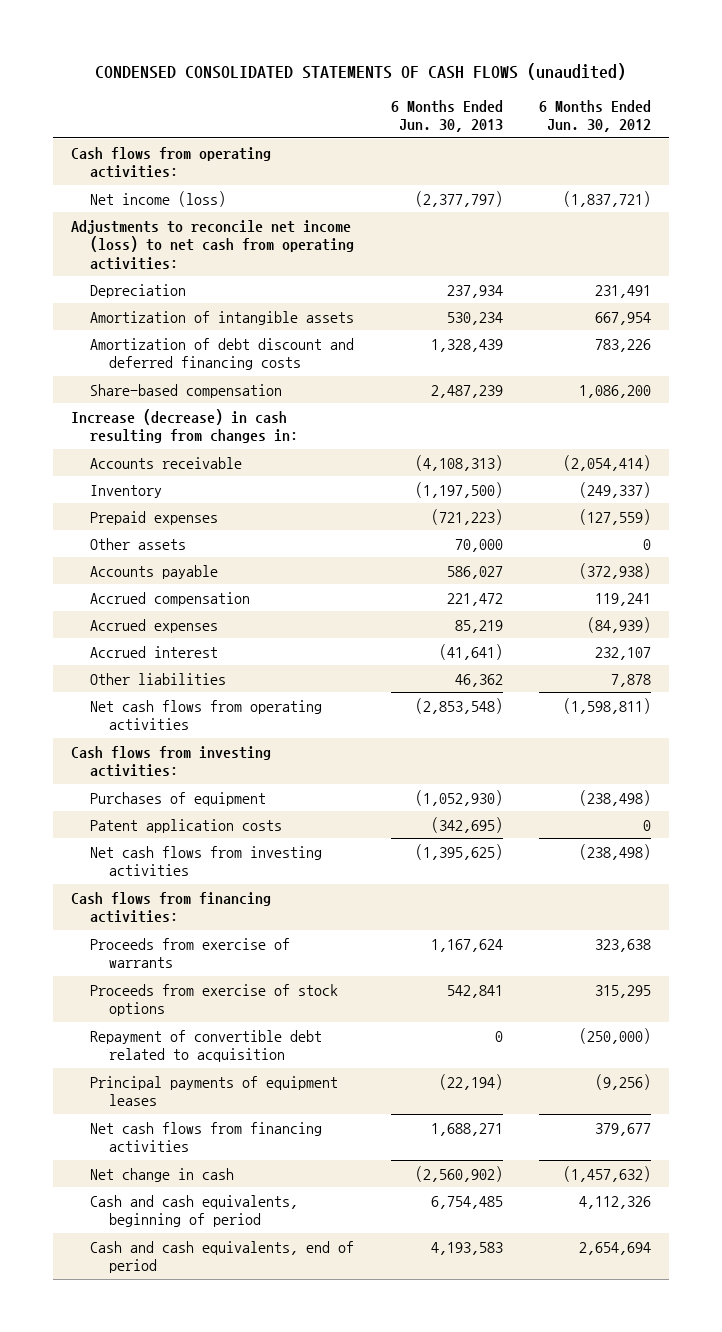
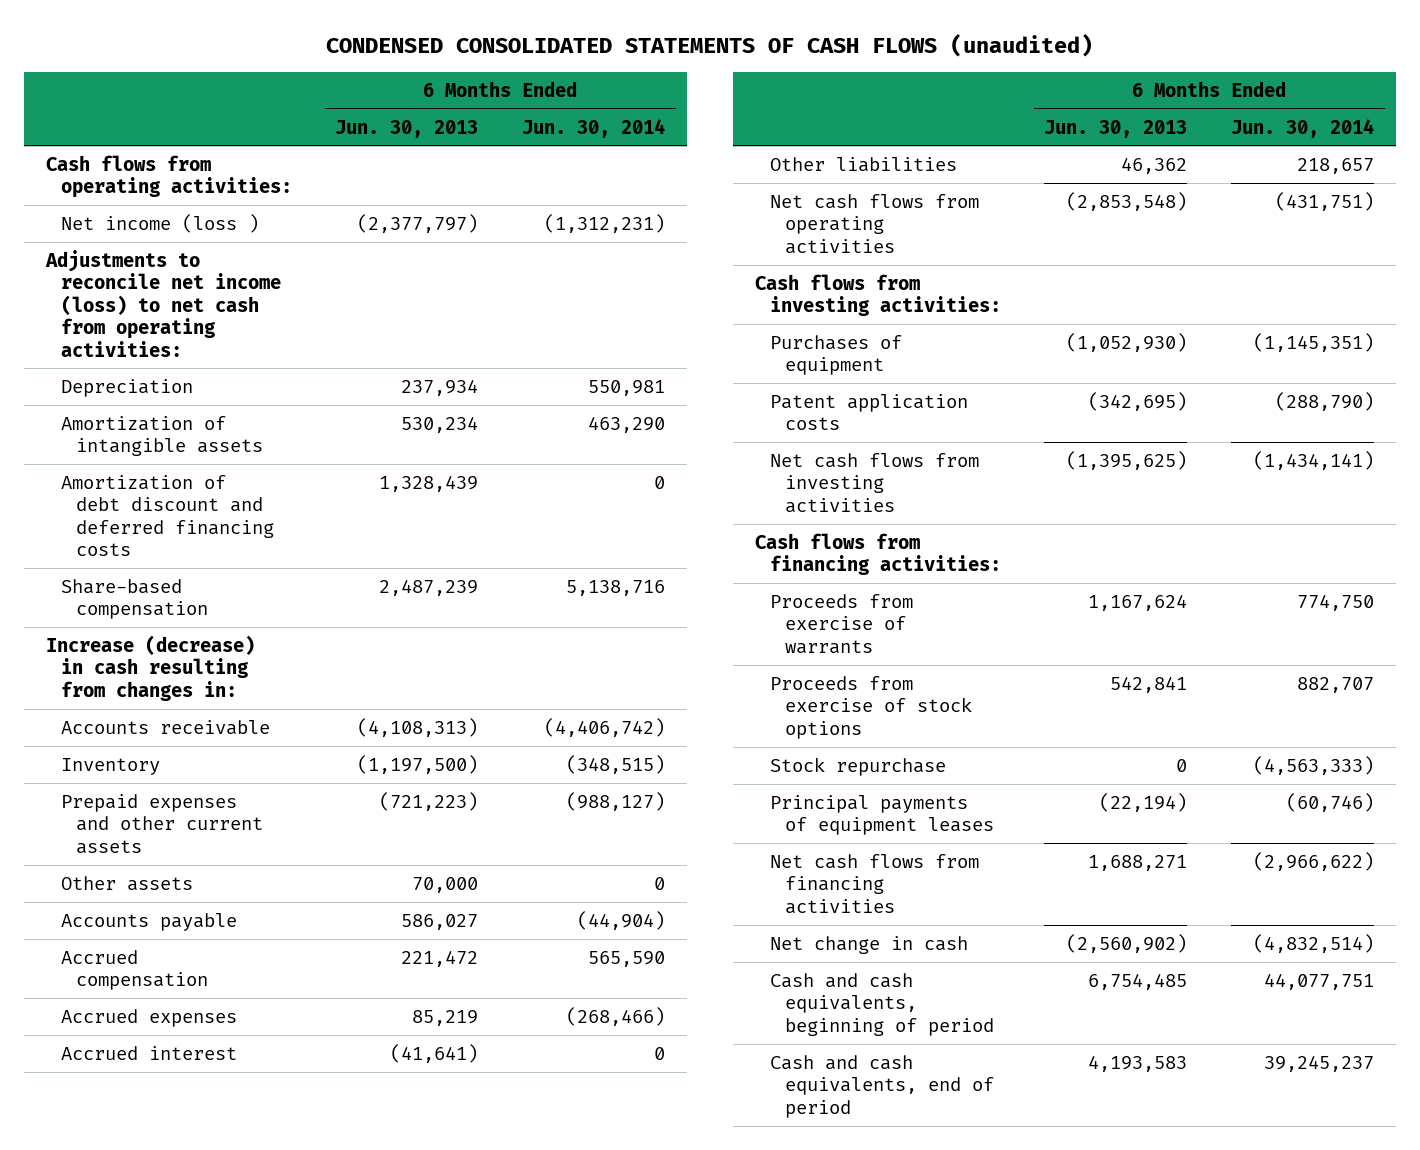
[539,99,652,133] 6 Months Ended Jun. 30, 2012 -> none
none -> [521,118,665,138] Jun. 30, 2014
[89,190,226,207] Net income (loss) -> [60,213,259,233] Net income (loss )
[89,510,218,525] Prepaid expenses -> [60,793,263,854] Prepaid expenses and other current assets
[89,1029,322,1063] Repayment of convertible debt related to acquisition -> none
none -> [770,756,947,776] Stock repurchase

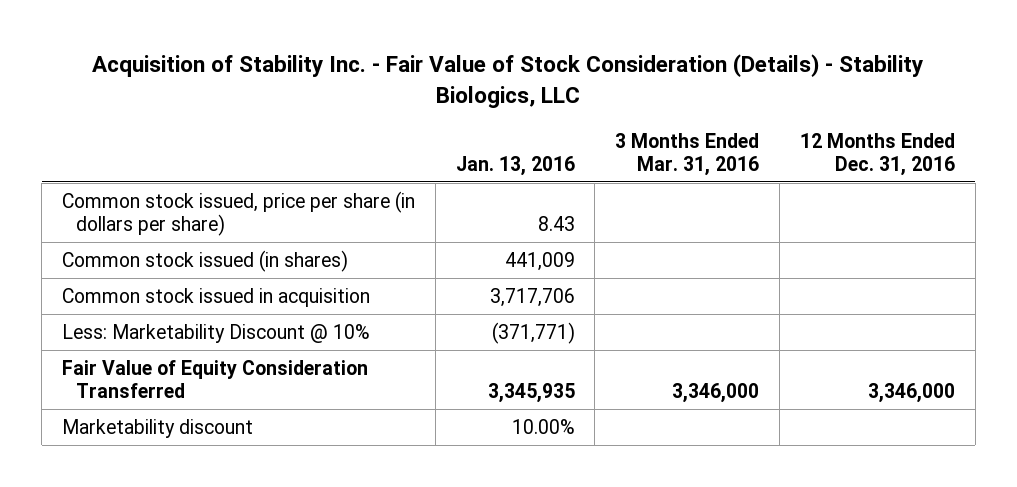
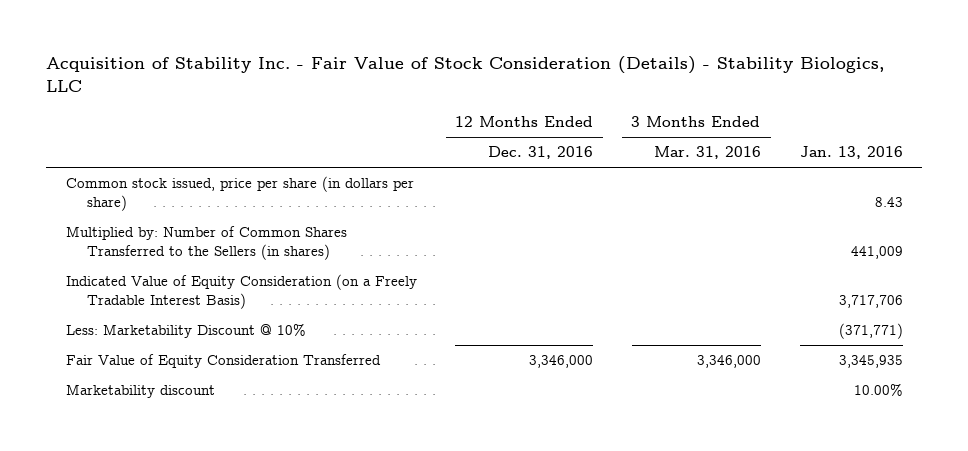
[62,249,349,272] Common stock issued (in shares) -> [65,226,347,261] Multiplied by: Number of Common Shares Transferred to the Sellers (in shares)
[62,287,371,307] Common stock issued in acquisition -> [65,274,417,310] Indicated Value of Equity Consideration (on a Freely Tradable Interest Basis)

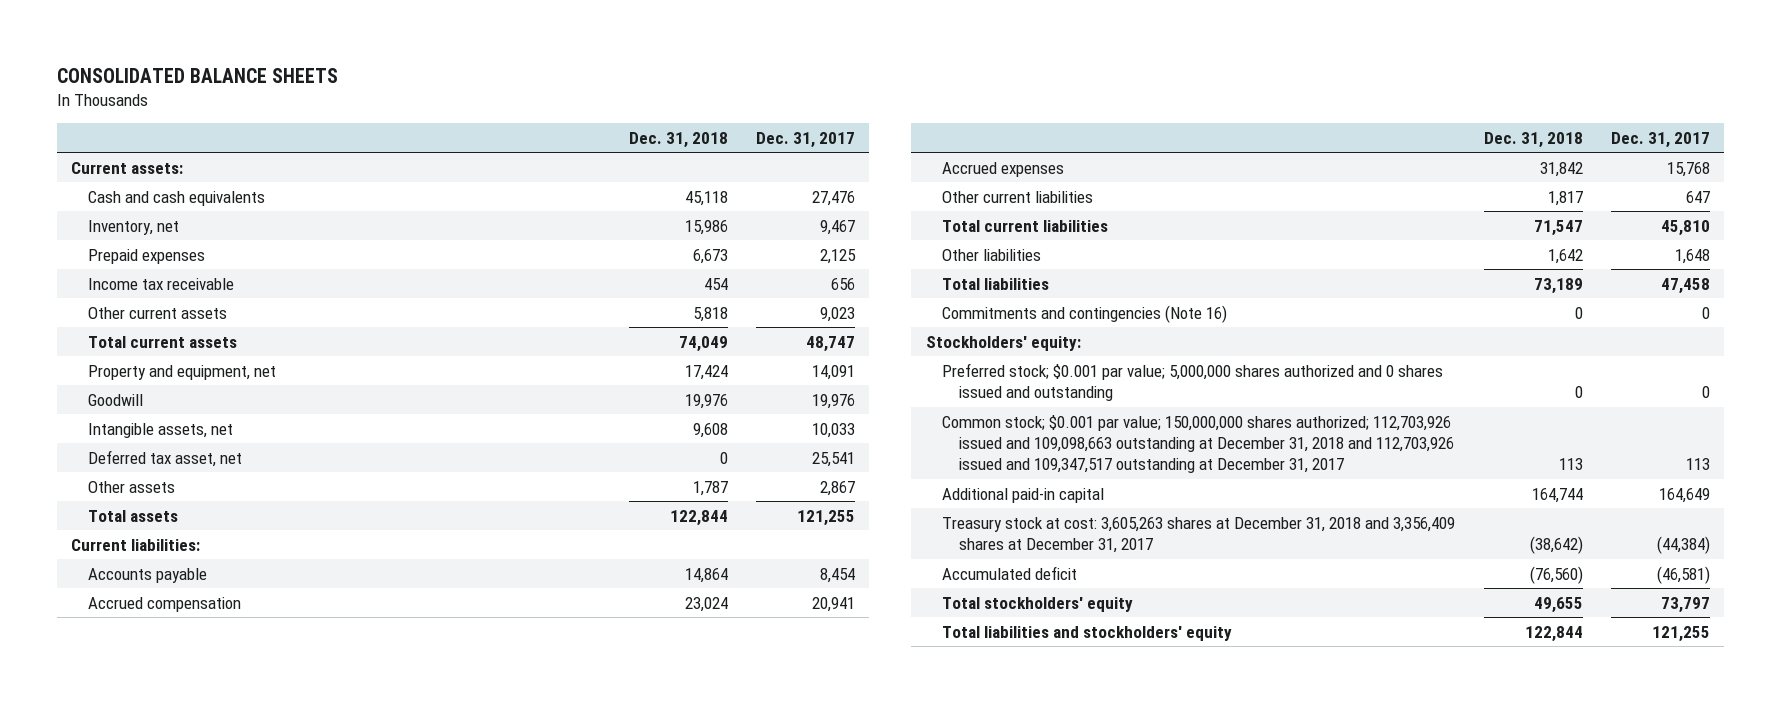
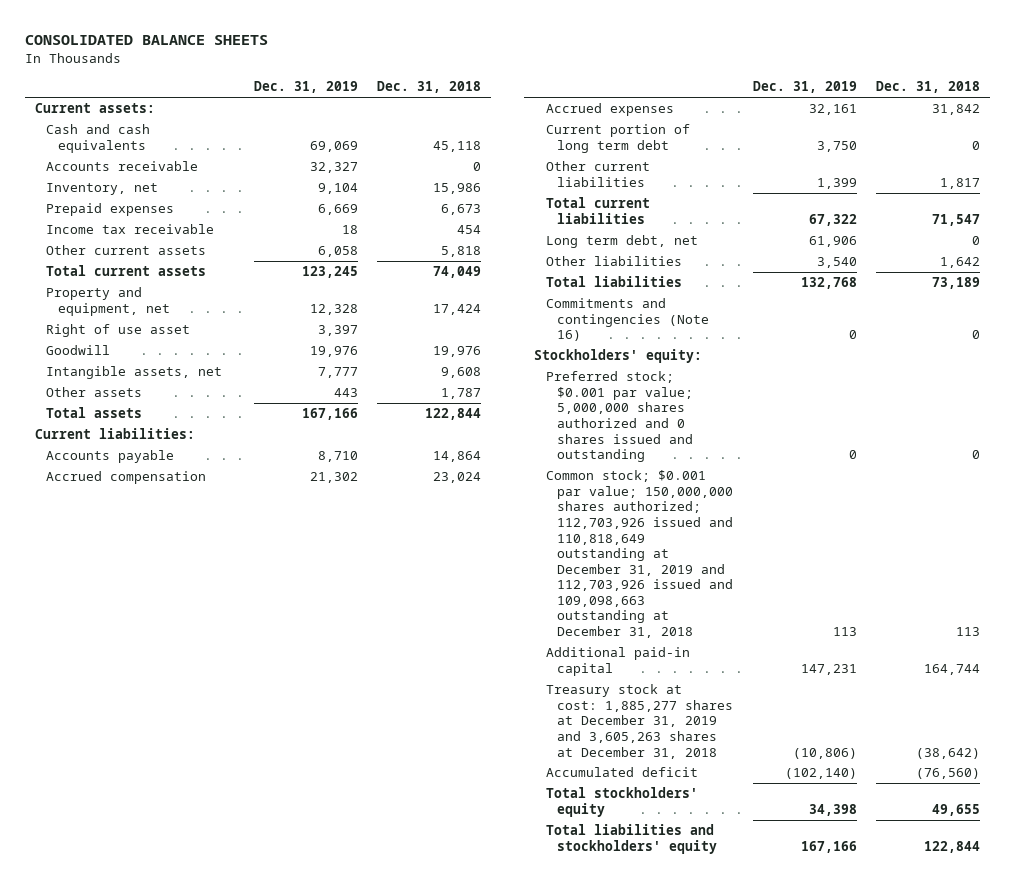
[755,131,855,148] Dec. 31, 2017 -> none
none -> [253,81,358,94] Dec. 31, 2019
none -> [46,161,199,172] Accounts receivable
none -> [46,324,191,338] Right of use asset
[87,449,242,467] Deferred tax asset, net -> none
none -> [545,124,690,153] Current portion of long term debt
none -> [545,235,698,249] Long term debt, net
[942,414,1455,474] Common stock; $0.001 par value; 150,000,000 shares authorized; 112,703,926 issued and 109,098,663 outstanding at December 31, 2018 and 112,703,926 issued and 109,347,517 outstanding at December 31, 2017 -> [545,470,734,638] Common stock; $0.001 par value; 150,000,000 shares authorized; 112,703,926 issued and 110,818,649 outstanding at December 31, 2019 and 112,703,926 issued and 109,098,663 outstanding at December 31, 2018
[942,516,1456,553] Treasury stock at cost: 3,605,263 shares at December 31, 2018 and 3,356,409 shares at December 31, 2017 -> [545,684,734,759] Treasury stock at cost: 1,885,277 shares at December 31, 2019 and 3,605,263 shares at December 31, 2018

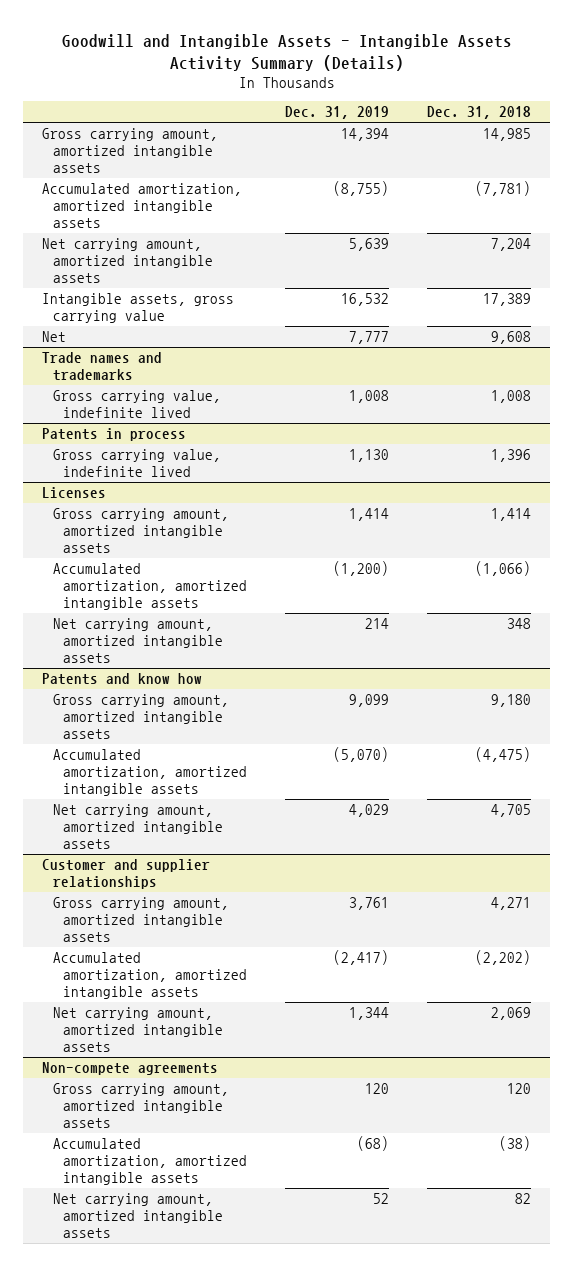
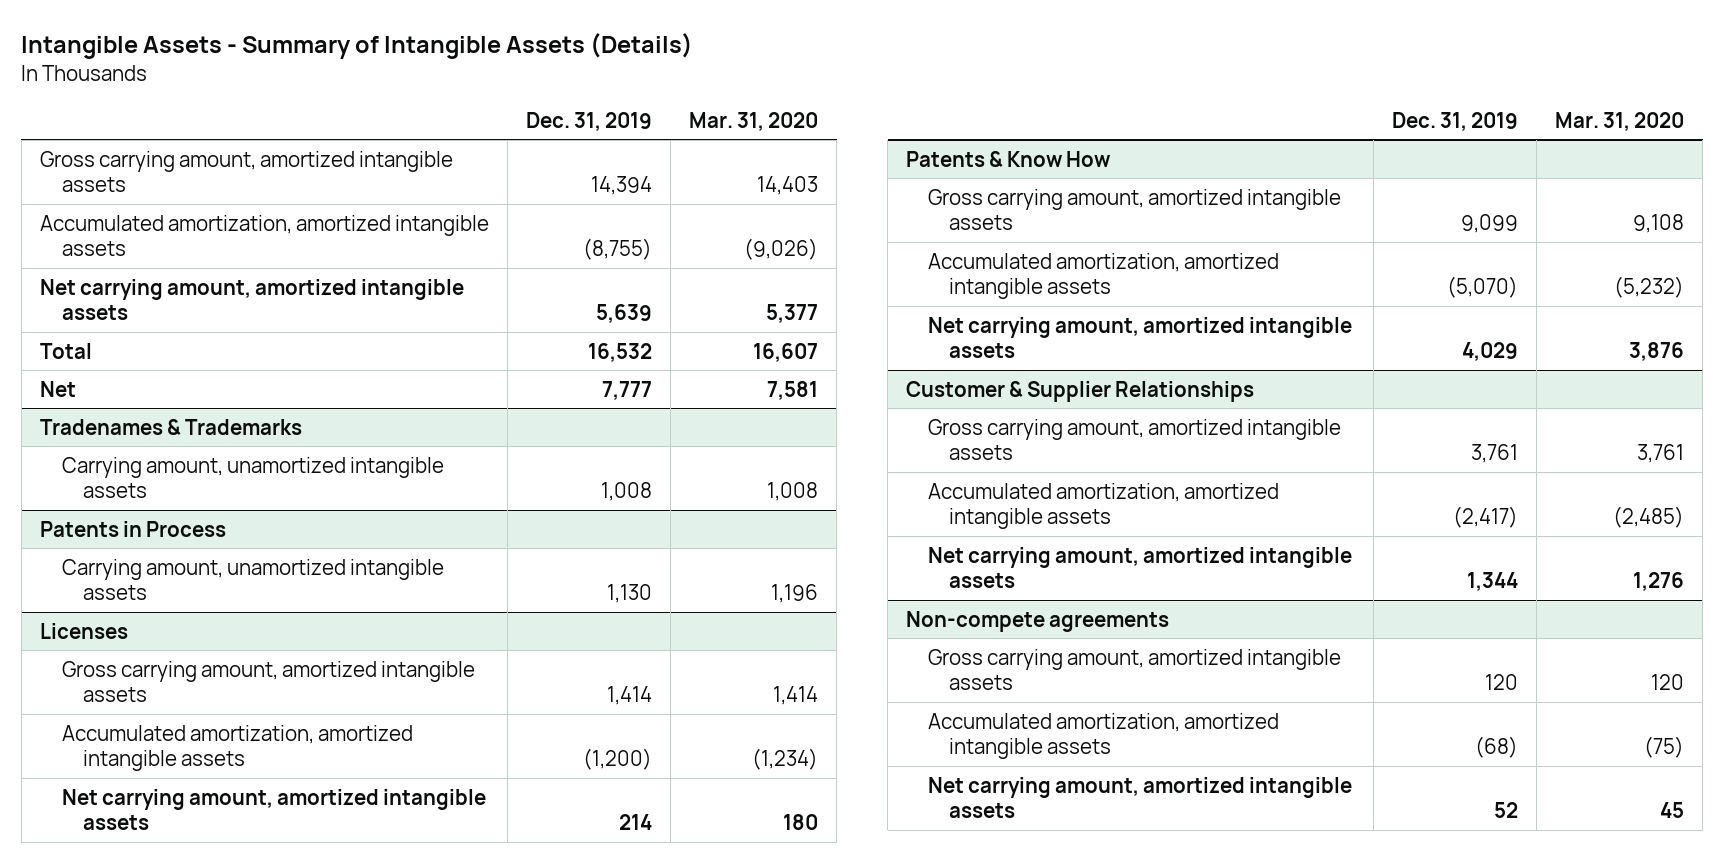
[61,33,512,71] Goodwill and Intangible Assets - Intangible Assets Activity Summary (Details) -> [21,33,694,60] Intangible Assets - Summary of Intangible Assets (Details)
[426,106,531,120] Dec. 31, 2018 -> none
none -> [688,111,818,131] Mar. 31, 2020
[42,292,235,323] Intangible assets, gross carrying value -> [39,342,92,359] Total
[42,351,163,381] Trade names and trademarks -> [39,418,302,435] Tradenames & Trademarks
[52,389,221,418] Gross carrying value, indefinite lived -> [61,456,444,498] Carrying amount, unamortized intangible assets
[42,427,187,441] Patents in process -> [39,520,226,537] Patents in Process
[52,448,221,477] Gross carrying value, indefinite lived -> [61,558,444,600] Carrying amount, unamortized intangible assets
[42,672,203,685] Patents and know how -> [906,150,1112,167] Patents & Know How
[42,858,211,889] Customer and supplier relationships -> [906,380,1255,402] Customer & Supplier Relationships

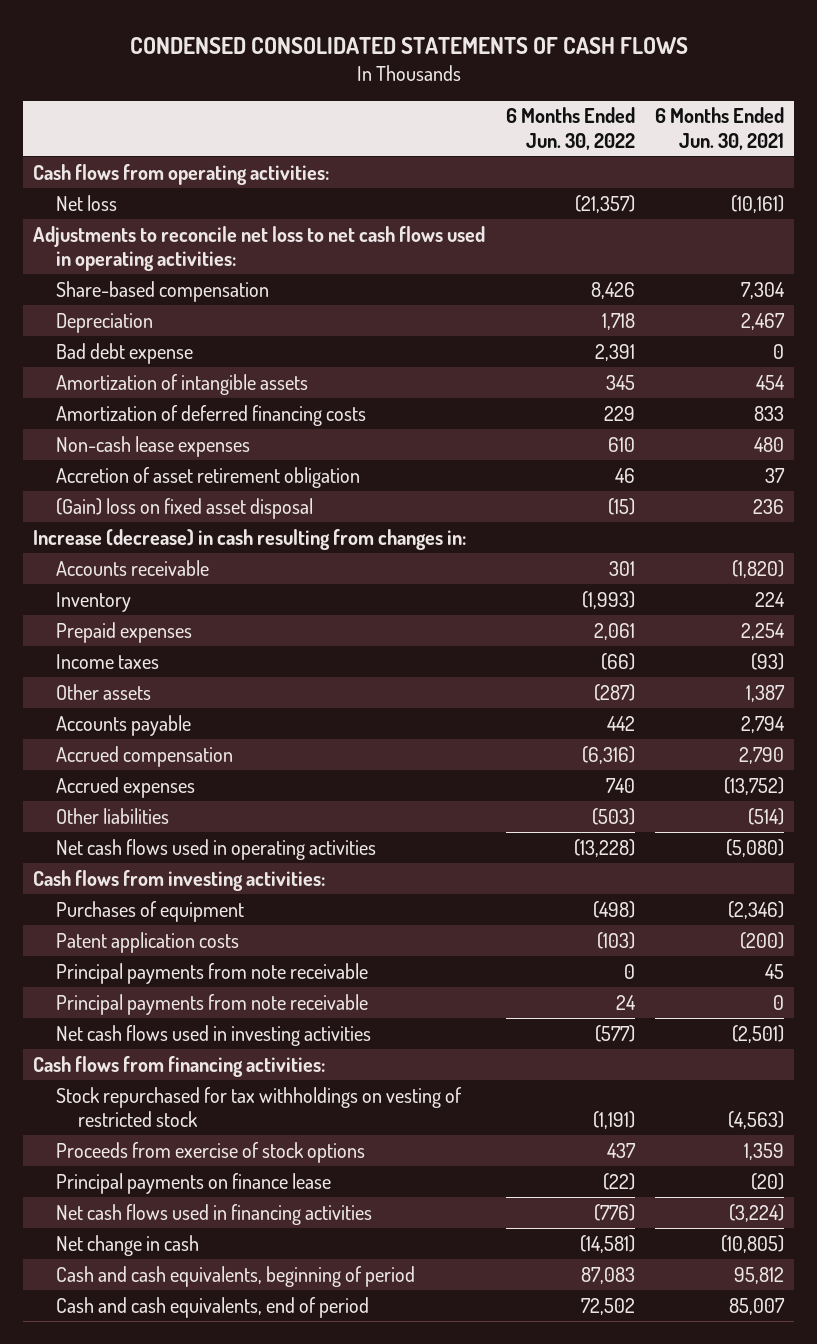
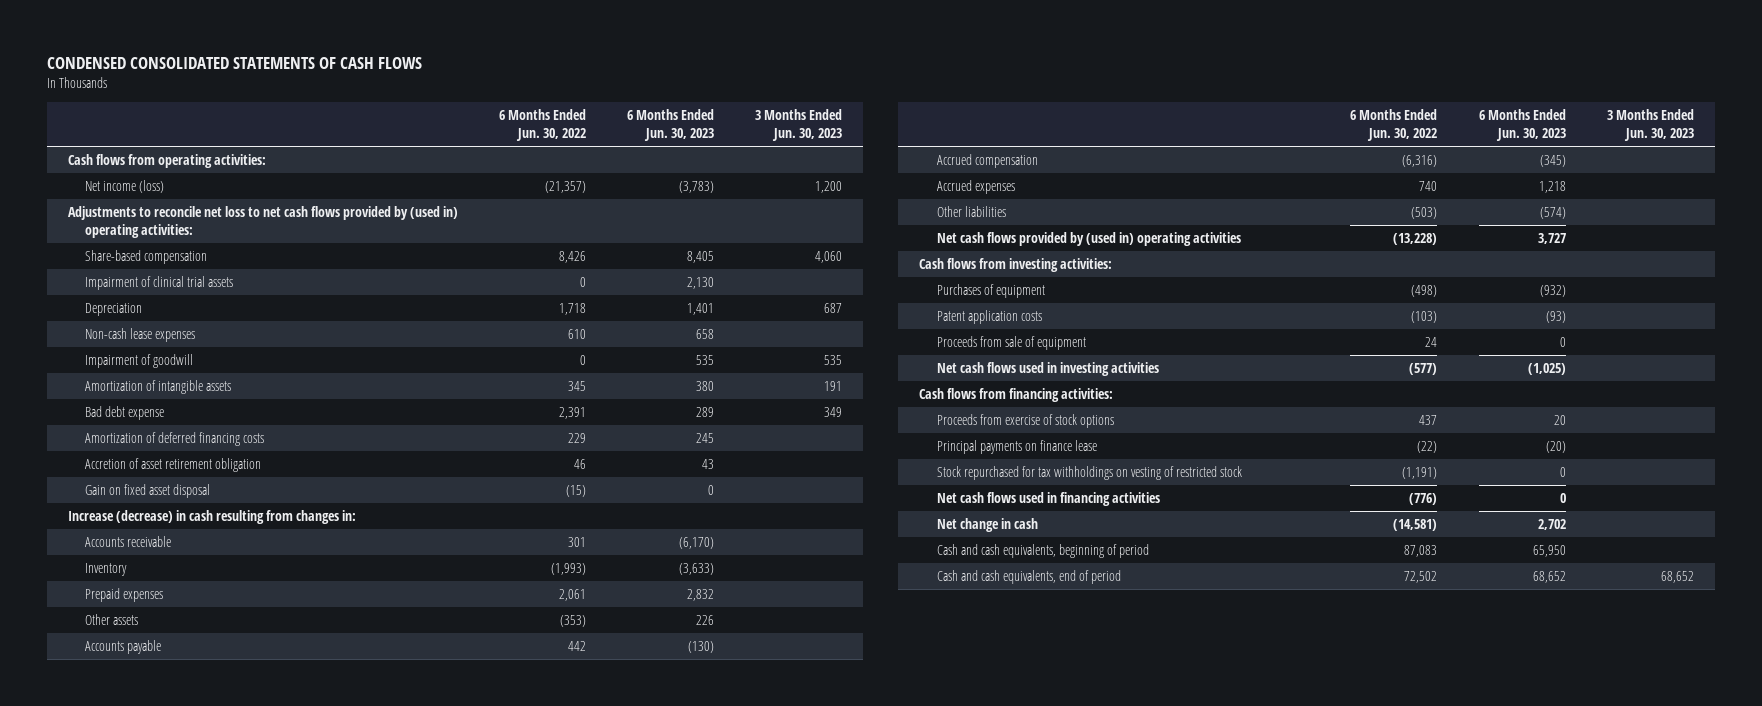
[654,107,784,150] 6 Months Ended Jun. 30, 2021 -> none
none -> [627,109,715,141] 6 Months Ended Jun. 30, 2023
none -> [755,109,843,141] 3 Months Ended Jun. 30, 2023
[55,194,117,211] Net loss -> [85,180,165,194] Net income (loss)
[33,225,486,272] Adjustments to reconcile net loss to net cash flows used in operating activities: -> [67,206,458,238] Adjustments to reconcile net loss to net cash flows provided by (used in) operating activities:
none -> [85,276,234,291] Impairment of clinical trial assets
[55,435,250,457] Non-cash lease expenses -> [85,328,196,343] Non-cash lease expenses
none -> [85,354,194,369] Impairment of goodwill
[55,342,193,364] Bad debt expense -> [85,406,165,421] Bad debt expense
[55,497,313,519] (Gain) loss on fixed asset disposal -> [85,484,211,499] Gain on fixed asset disposal
[55,653,159,669] Income taxes -> none
[593,683,635,701] (287) -> [559,615,586,628] (353)
[55,838,376,860] Net cash flows used in operating activities -> [936,232,1241,247] Net cash flows provided by (used in) operating activities
[55,962,368,984] Principal payments from note receivable -> none
[55,993,368,1015] Principal payments from note receivable -> [936,336,1086,351] Proceeds from sale of equipment
[55,1086,462,1128] Stock repurchased for tax withholdings on vesting of restricted stock -> [936,466,1242,481] Stock repurchased for tax withholdings on vesting of restricted stock

